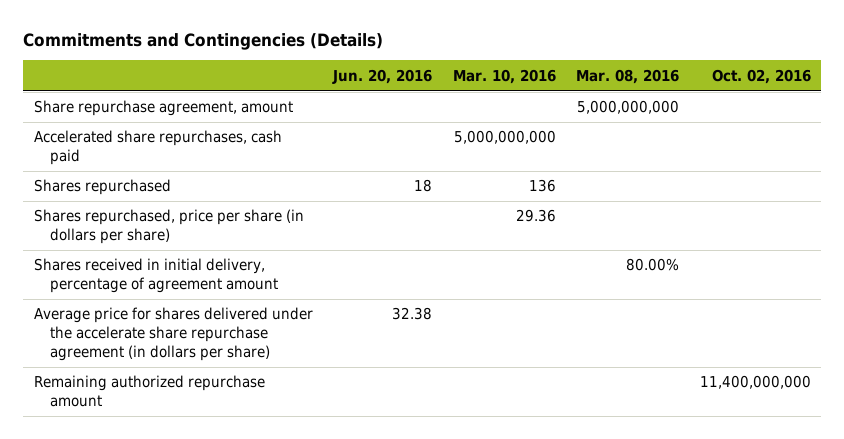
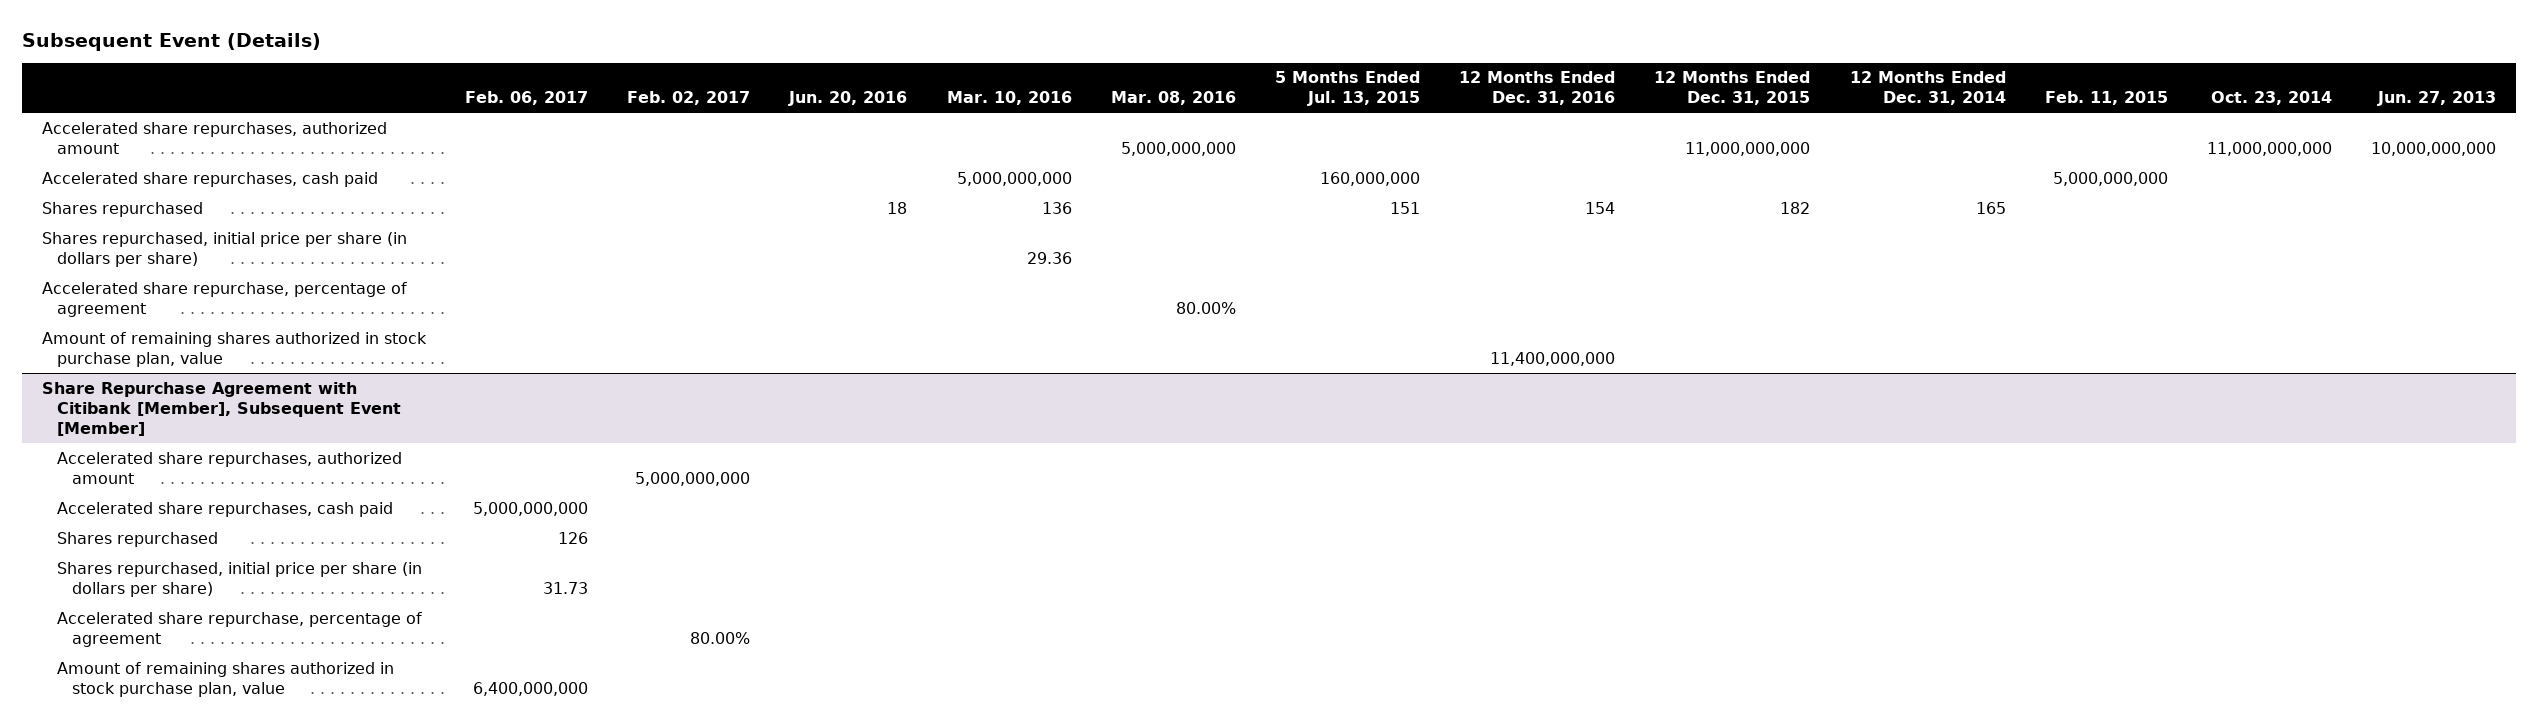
[23,32,384,50] Commitments and Contingencies (Details) -> [22,32,322,51] Subsequent Event (Details)
[711,68,811,84] Oct. 02, 2016 -> none
none -> [464,91,588,106] Feb. 06, 2017
none -> [627,91,751,106] Feb. 02, 2017
none -> [1275,71,1421,107] 5 Months Ended Jul. 13, 2015
none -> [1459,71,1616,106] 12 Months Ended Dec. 31, 2016
none -> [1654,71,1811,106] 12 Months Ended Dec. 31, 2015
none -> [1849,71,2006,106] 12 Months Ended Dec. 31, 2014
none -> [2044,91,2168,106] Feb. 11, 2015
none -> [2211,91,2333,106] Oct. 23, 2014
none -> [2377,91,2497,107] Jun. 27, 2013
[33,100,293,117] Share repurchase agreement, amount -> [41,121,387,154] Accelerated share repurchases, authorized amount
[33,307,313,361] Average price for shares delivered under the accelerate share repurchase agreement (in dollars per share) -> none
[33,209,304,245] Shares repurchased, price per share (in dollars per share) -> [41,231,407,267] Shares repurchased, initial price per share (in dollars per share)
[33,258,278,294] Shares received in initial delivery, percentage of agreement amount -> [41,281,407,317] Accelerated share repurchase, percentage of agreement
[33,375,265,408] Remaining authorized repurchase amount -> [41,331,427,367] Amount of remaining shares authorized in stock purchase plan, value
none -> [41,381,401,437] Share Repurchase Agreement with Citibank [Member], Subsequent Event [Member]
none -> [56,451,402,484] Accelerated share repurchases, authorized amount
none -> [56,501,393,517] Accelerated share repurchases, cash paid
none -> [56,531,218,547] Shares repurchased
none -> [56,561,422,597] Shares repurchased, initial price per share (in dollars per share)
none -> [56,611,422,647] Accelerated share repurchase, percentage of agreement
none -> [56,661,394,697] Amount of remaining shares authorized in stock purchase plan, value

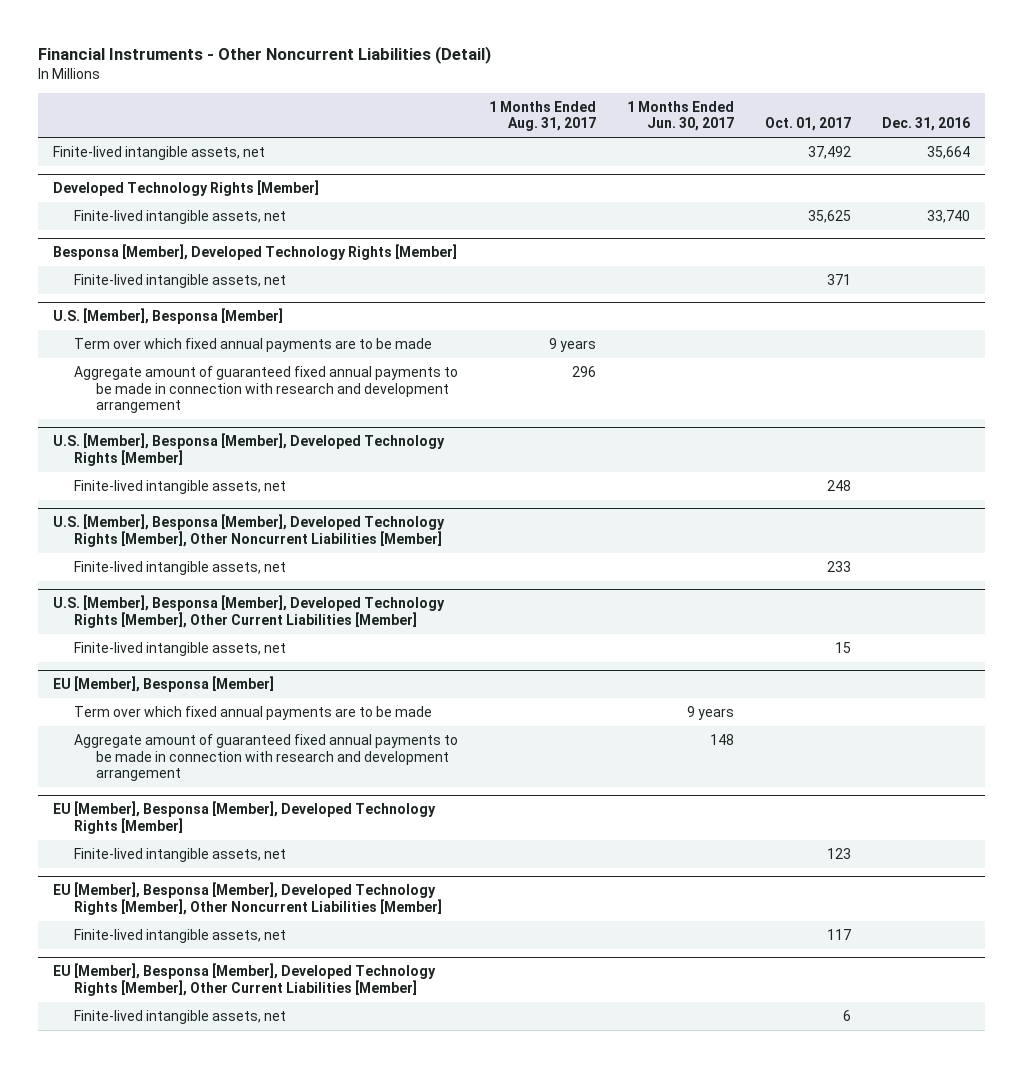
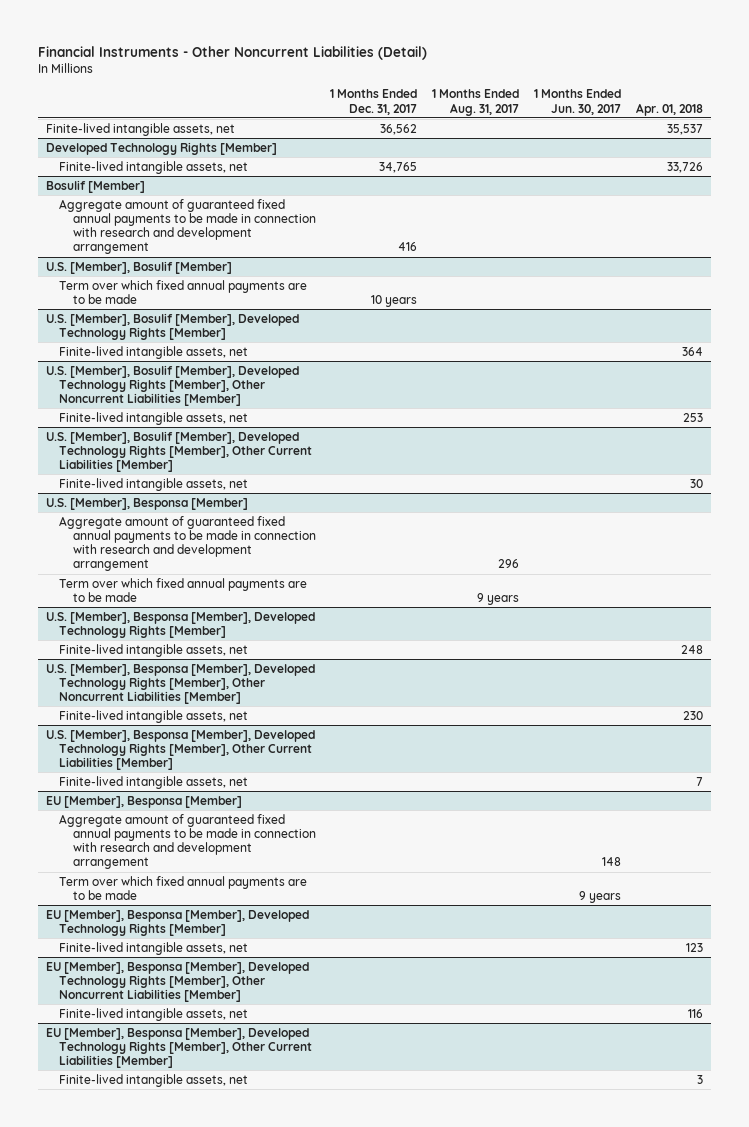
[764,117,851,132] Oct. 01, 2017 -> none
[881,117,970,132] Dec. 31, 2016 -> none
none -> [330,89,418,115] 1 Months Ended Dec. 31, 2017
none -> [636,102,704,116] Apr. 01, 2018
[53,244,458,261] Besponsa [Member], Developed Technology Rights [Member] -> none
[74,273,287,288] Finite-lived intangible assets, net -> none
none -> [45,179,145,193] Bosulif [Member]
none -> [59,198,316,255] Aggregate amount of guaranteed fixed annual payments to be made in connection with research and development arrangement
none -> [45,260,232,274] U.S. [Member], Bosulif [Member]
none -> [59,279,308,304] Term over which fixed annual payments are to be made
none -> [45,312,299,340] U.S. [Member], Bosulif [Member], Developed Technology Rights [Member]
none -> [59,345,249,359] Finite-lived intangible assets, net
none -> [45,364,299,407] U.S. [Member], Bosulif [Member], Developed Technology Rights [Member], Other Noncurrent Liabilities [Member]
none -> [59,411,249,425] Finite-lived intangible assets, net
none -> [45,430,313,473] U.S. [Member], Bosulif [Member], Developed Technology Rights [Member], Other Current Liabilities [Member]
none -> [59,477,249,491] Finite-lived intangible assets, net
[74,337,433,352] Term over which fixed annual payments are to be made -> [59,577,308,602] Term over which fixed annual payments are to be made
[74,705,433,720] Term over which fixed annual payments are to be made -> [59,875,308,900] Term over which fixed annual payments are to be made

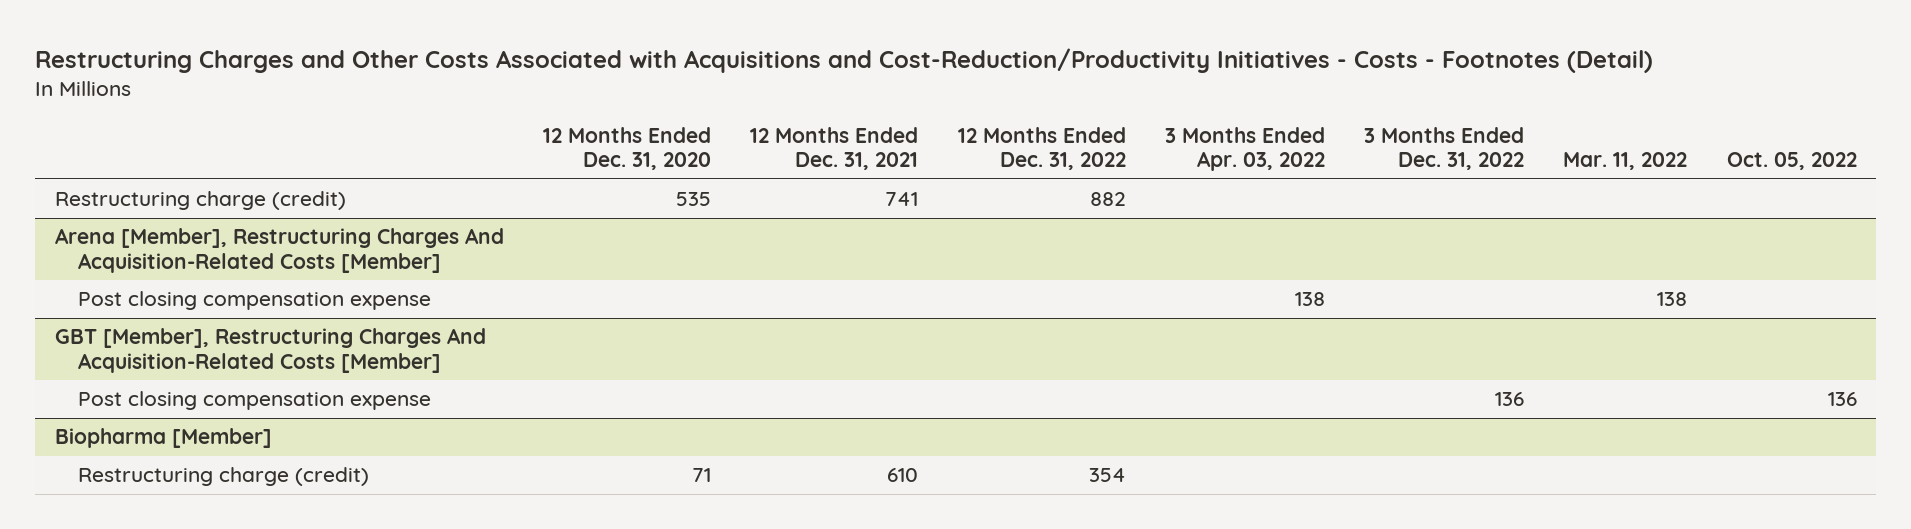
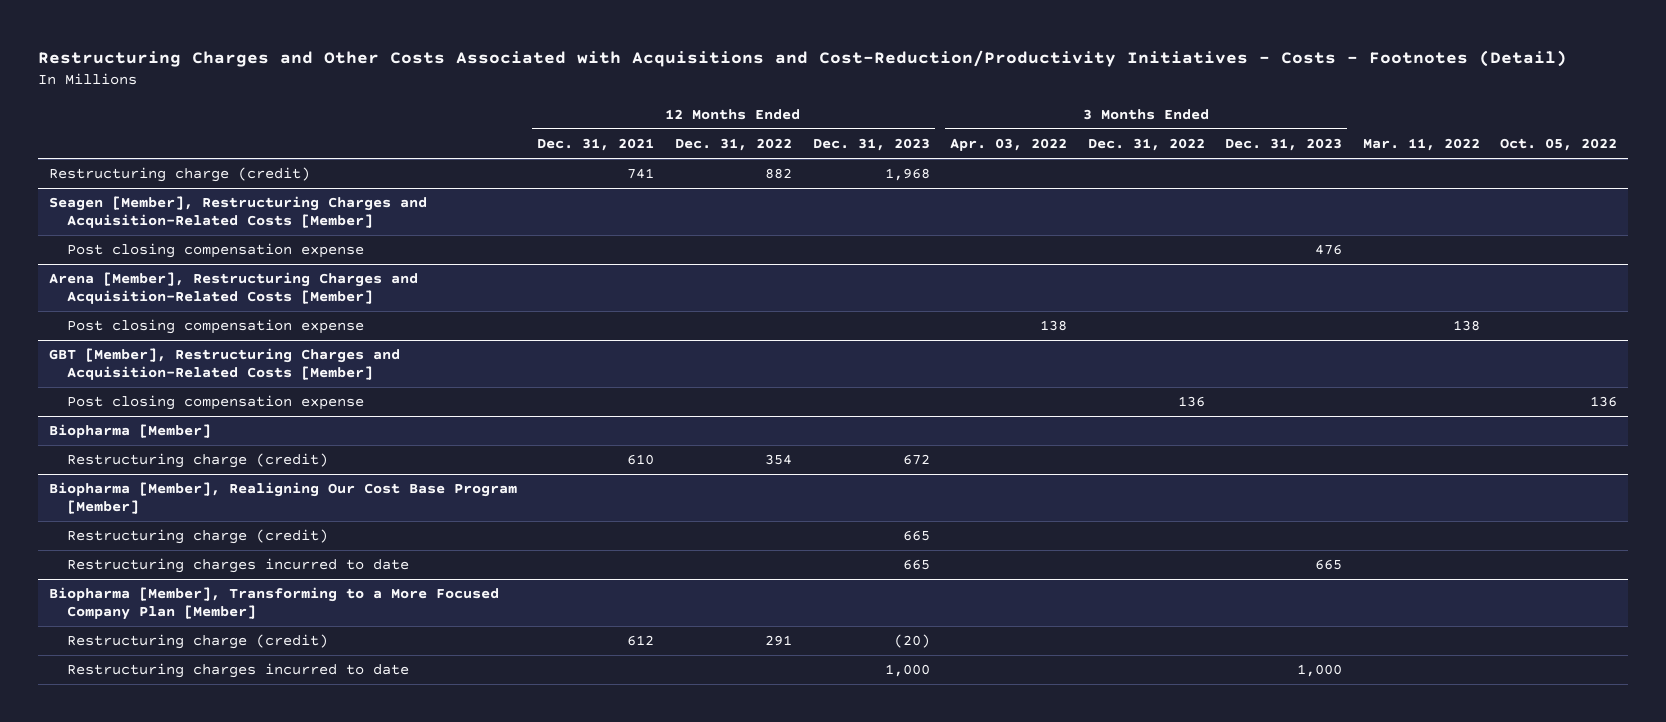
[543,126,712,171] 12 Months Ended Dec. 31, 2020 -> none
none -> [812,138,930,152] Dec. 31, 2023
none -> [1225,138,1343,152] Dec. 31, 2023
none -> [48,196,427,229] Seagen [Member], Restructuring Charges and Acquisition-Related Costs [Member]
none -> [67,243,365,259] Post closing compensation expense
[54,228,504,273] Arena [Member], Restructuring Charges And Acquisition-Related Costs [Member] -> [48,272,418,305] Arena [Member], Restructuring Charges and Acquisition-Related Costs [Member]
[54,328,486,373] GBT [Member], Restructuring Charges And Acquisition-Related Costs [Member] -> [48,348,400,381] GBT [Member], Restructuring Charges and Acquisition-Related Costs [Member]
none -> [48,482,517,515] Biopharma [Member], Realigning Our Cost Base Program [Member]
none -> [67,529,329,545] Restructuring charge (credit)
none -> [67,558,410,574] Restructuring charges incurred to date
none -> [48,587,499,621] Biopharma [Member], Transforming to a More Focused Company Plan [Member]
none -> [67,634,329,650] Restructuring charge (credit)
none -> [67,663,410,679] Restructuring charges incurred to date

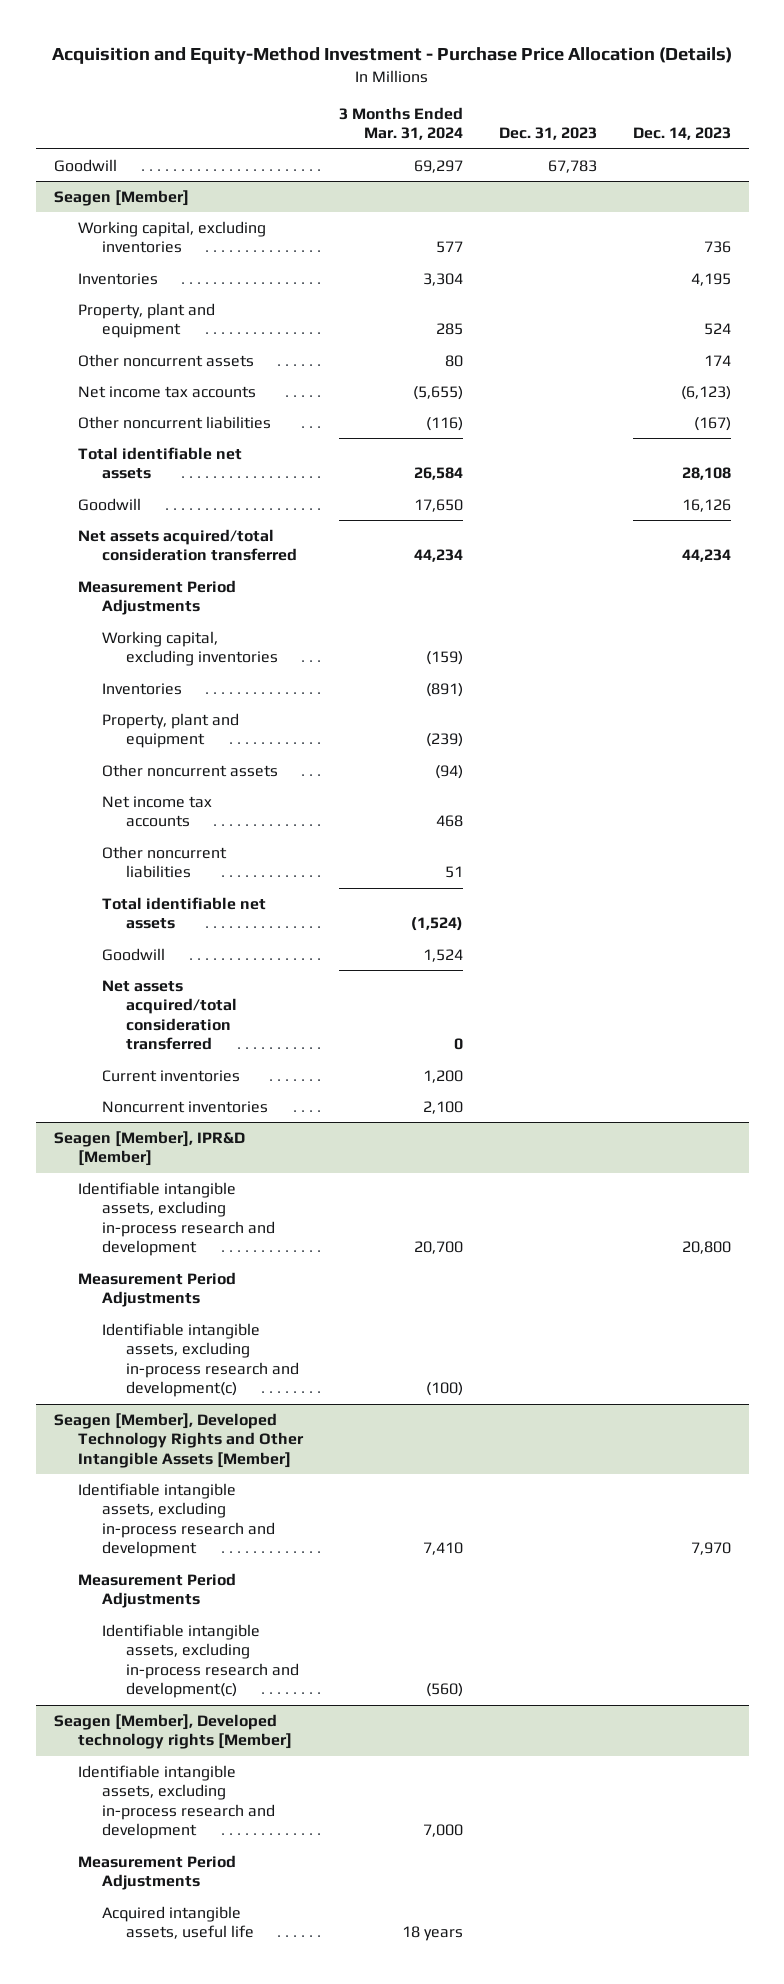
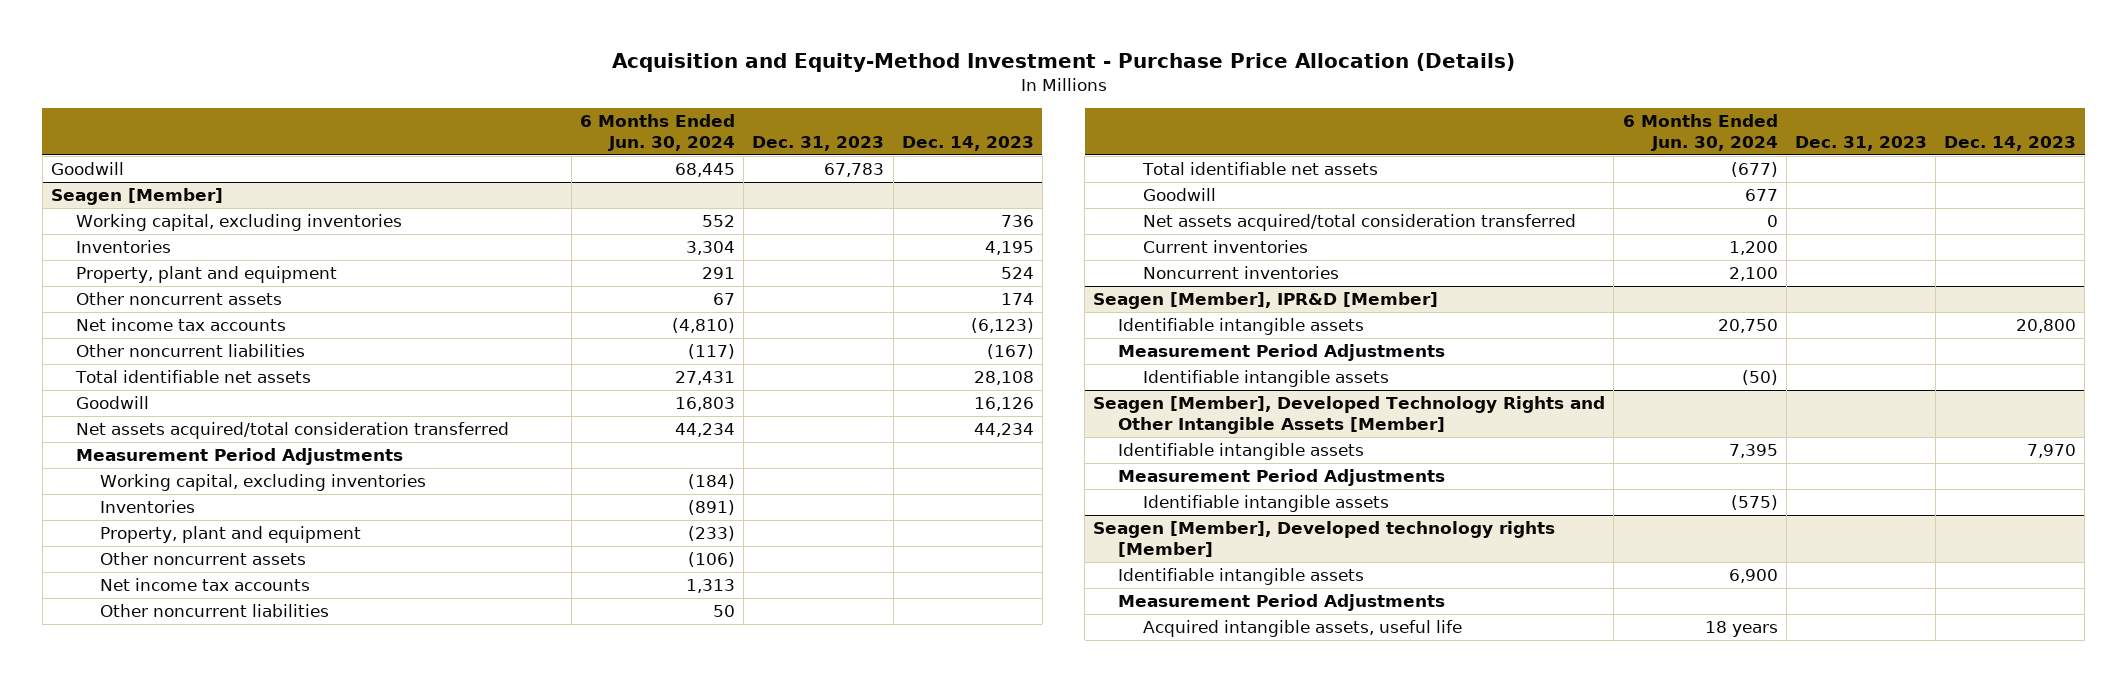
[338,106,463,141] 3 Months Ended Mar. 31, 2024 -> none
none -> [580,114,736,151] 6 Months Ended Jun. 30, 2024
[77,1181,275,1257] Identifiable intangible assets, excluding in-process research and development -> [1117,318,1364,336] Identifiable intangible assets
[101,1322,300,1398] Identifiable intangible assets, excluding in-process research and development(c) -> [1142,370,1389,388] Identifiable intangible assets
[77,1482,275,1558] Identifiable intangible assets, excluding in-process research and development -> [1117,443,1364,461] Identifiable intangible assets
[101,1623,300,1699] Identifiable intangible assets, excluding in-process research and development(c) -> [1142,495,1389,513] Identifiable intangible assets
[77,1764,275,1840] Identifiable intangible assets, excluding in-process research and development -> [1117,568,1364,586] Identifiable intangible assets

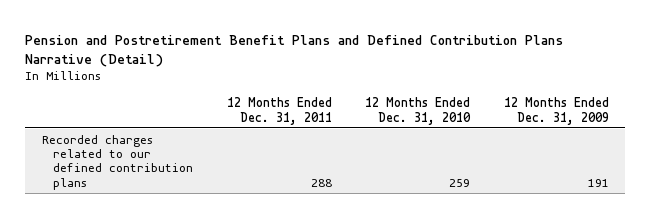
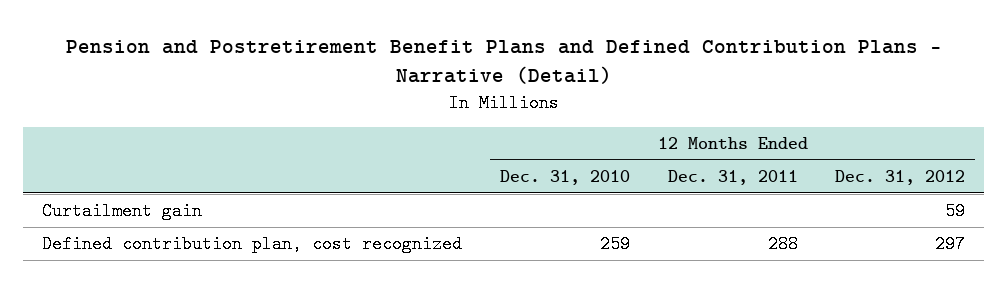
[25,34,564,67] Pension and Postretirement Benefit Plans and Defined Contribution Plans Narrative (Detail) -> [65,39,942,85] Pension and Postretirement Benefit Plans and Defined Contribution Plans - Narrative (Detail)
[503,97,609,125] 12 Months Ended Dec. 31, 2009 -> none
none -> [835,170,966,186] Dec. 31, 2012
none -> [41,202,202,221] Curtailment gain
[42,134,194,190] Recorded charges related to our defined contribution plans -> [41,235,462,254] Defined contribution plan, cost recognized

